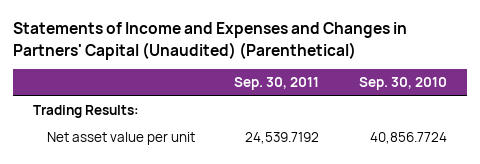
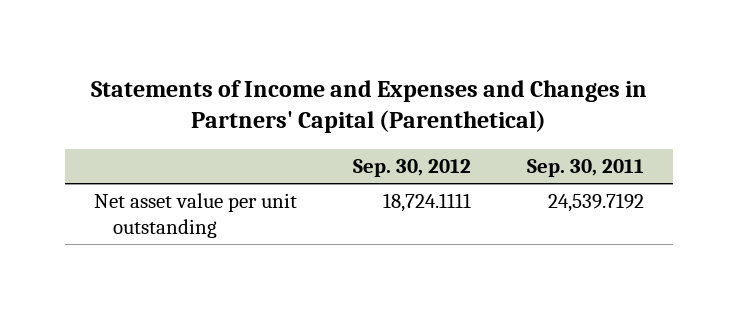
[13,22,408,60] Statements of Income and Expenses and Changes in Partners' Capital (Unaudited) (Parenthetical) -> [91,79,648,134] Statements of Income and Expenses and Changes in Partners' Capital (Parenthetical)
[358,77,447,91] Sep. 30, 2010 -> none
none -> [353,158,472,177] Sep. 30, 2012
[33,105,140,119] Trading Results: -> none
[46,132,195,146] Net asset value per unit -> [93,193,297,238] Net asset value per unit outstanding

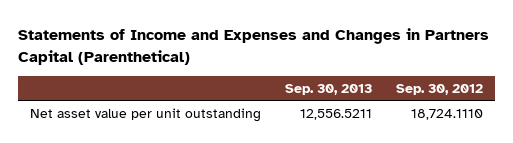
[91,79,648,134] Statements of Income and Expenses and Changes in Partners' Capital (Parenthetical) -> [18,28,490,66] Statements of Income and Expenses and Changes in Partners Capital (Parenthetical)
[527,158,645,177] Sep. 30, 2011 -> none
none -> [285,84,373,96] Sep. 30, 2013
[383,193,472,213] 18,724.1111 -> [410,108,483,120] 18,724.1110

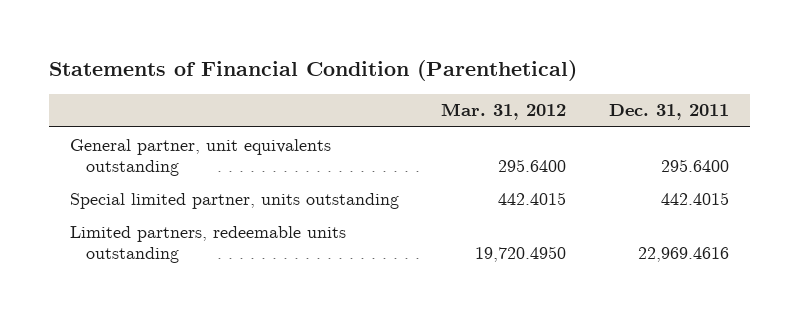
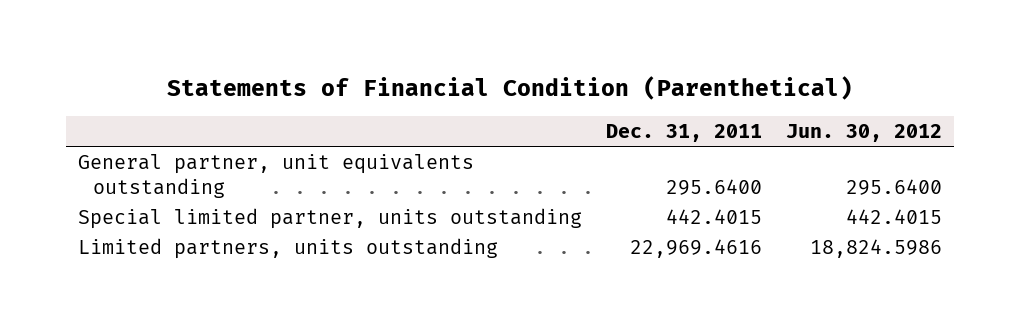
[441,103,567,121] Mar. 31, 2012 -> none
none -> [786,124,943,143] Jun. 30, 2012
[69,225,346,264] Limited partners, redeemable units outstanding -> [78,237,499,259] Limited partners, units outstanding

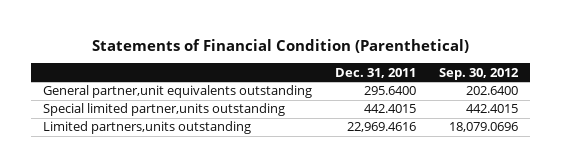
[786,124,943,143] Jun. 30, 2012 -> none
none -> [439,67,520,80] Sep. 30, 2012
[78,153,475,198] General partner, unit equivalents outstanding -> [43,85,313,99] General partner,unit equivalents outstanding
[78,207,583,229] Special limited partner, units outstanding -> [43,103,286,117] Special limited partner,units outstanding
[78,237,499,259] Limited partners, units outstanding -> [43,121,252,135] Limited partners,units outstanding

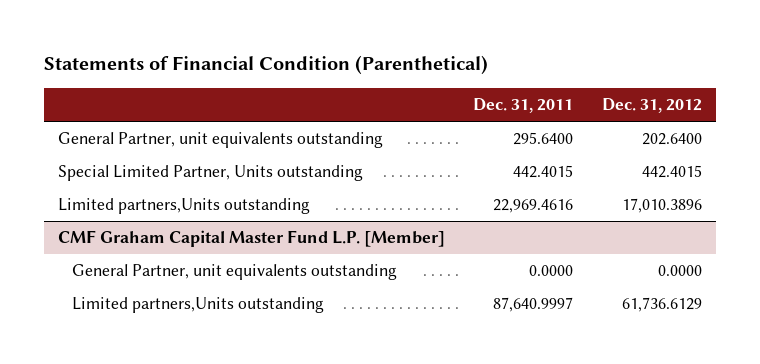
[439,67,520,80] Sep. 30, 2012 -> none
none -> [602,98,703,114] Dec. 31, 2012
[43,85,313,99] General partner,unit equivalents outstanding -> [57,132,383,149] General Partner, unit equivalents outstanding
[43,103,286,117] Special limited partner,units outstanding -> [57,165,363,182] Special Limited Partner, Units outstanding
[43,121,252,135] Limited partners,units outstanding -> [57,198,310,215] Limited partners,Units outstanding
none -> [57,230,445,248] CMF Graham Capital Master Fund L.P. [Member]
none -> [72,264,398,281] General Partner, unit equivalents outstanding
none -> [72,297,325,314] Limited partners,Units outstanding

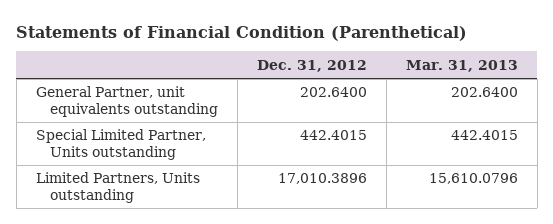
[473,98,574,114] Dec. 31, 2011 -> none
none -> [405,59,518,72] Mar. 31, 2013
[57,230,445,248] CMF Graham Capital Master Fund L.P. [Member] -> none
[72,264,398,281] General Partner, unit equivalents outstanding -> none
[72,297,325,314] Limited partners,Units outstanding -> none
[57,198,310,215] Limited partners,Units outstanding -> [35,172,200,203] Limited Partners, Units outstanding

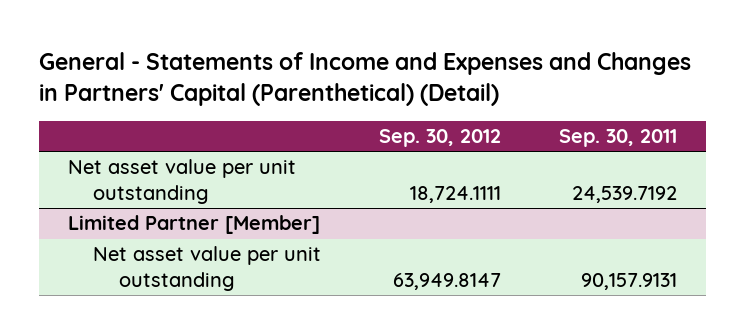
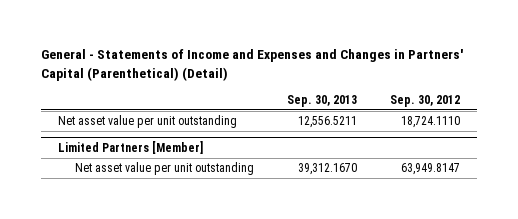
[559,129,678,148] Sep. 30, 2011 -> none
none -> [287,94,358,107] Sep. 30, 2013
[410,185,502,203] 18,724.1111 -> [401,116,461,129] 18,724.1110
[68,215,321,235] Limited Partner [Member] -> [57,141,203,155] Limited Partners [Member]

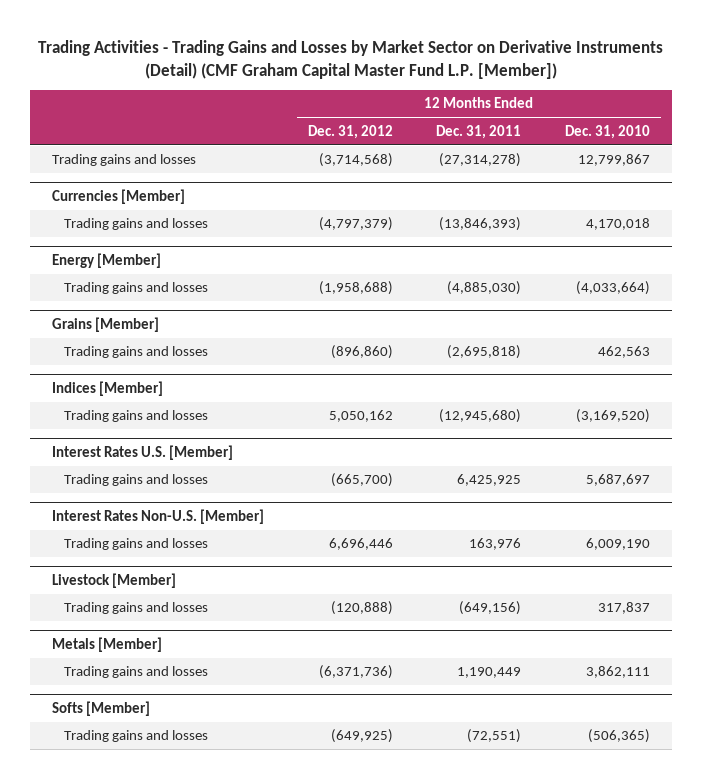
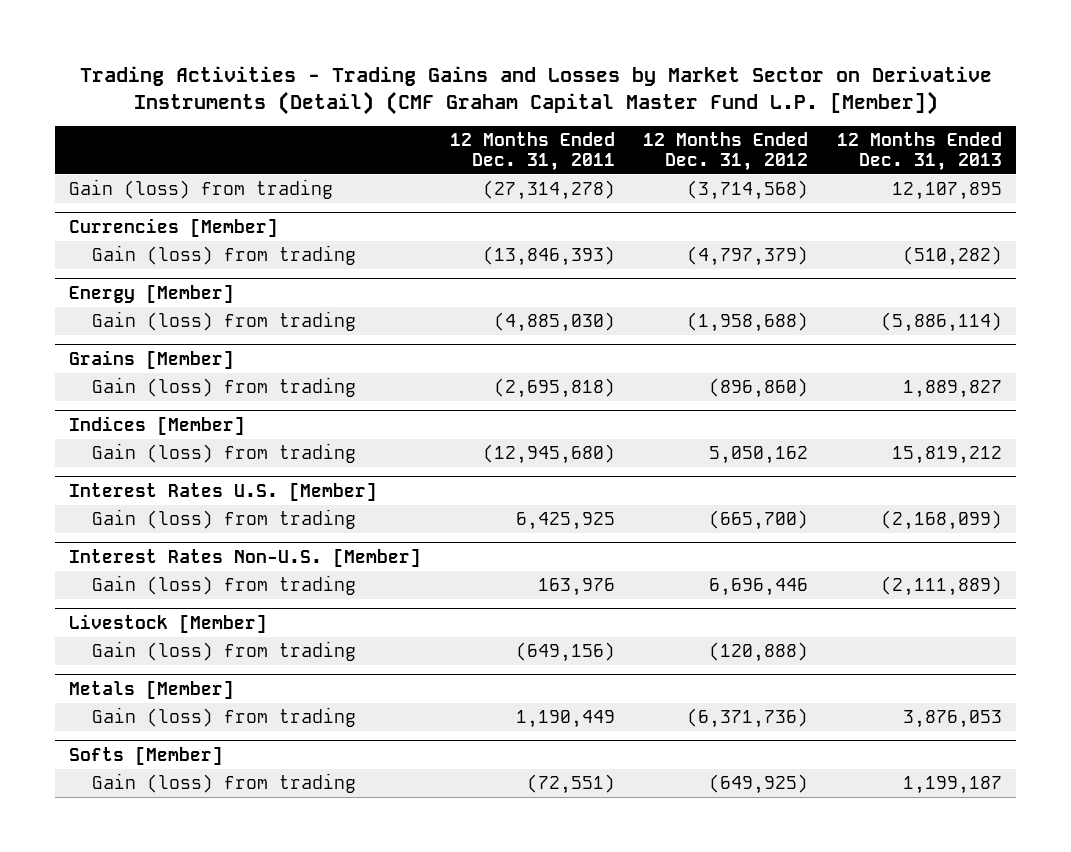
[564,124,650,139] Dec. 31, 2010 -> none
none -> [836,131,1002,171] 12 Months Ended Dec. 31, 2013
[52,154,197,167] Trading gains and losses -> [69,178,334,199] Gain (loss) from trading
[64,218,209,231] Trading gains and losses -> [91,244,356,265] Gain (loss) from trading
[64,282,209,295] Trading gains and losses -> [91,310,356,331] Gain (loss) from trading
[64,346,209,359] Trading gains and losses -> [91,376,356,397] Gain (loss) from trading
[64,410,209,423] Trading gains and losses -> [91,442,356,463] Gain (loss) from trading
[64,474,209,487] Trading gains and losses -> [91,508,356,529] Gain (loss) from trading
[64,538,209,551] Trading gains and losses -> [91,574,356,595] Gain (loss) from trading
[64,602,209,615] Trading gains and losses -> [91,640,356,661] Gain (loss) from trading
[64,666,209,679] Trading gains and losses -> [91,706,356,727] Gain (loss) from trading
[64,730,209,743] Trading gains and losses -> [91,772,356,793] Gain (loss) from trading

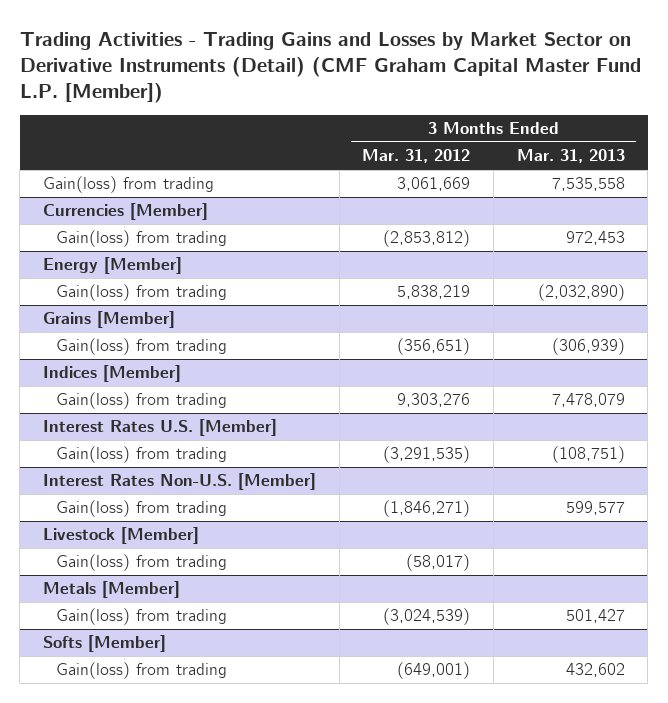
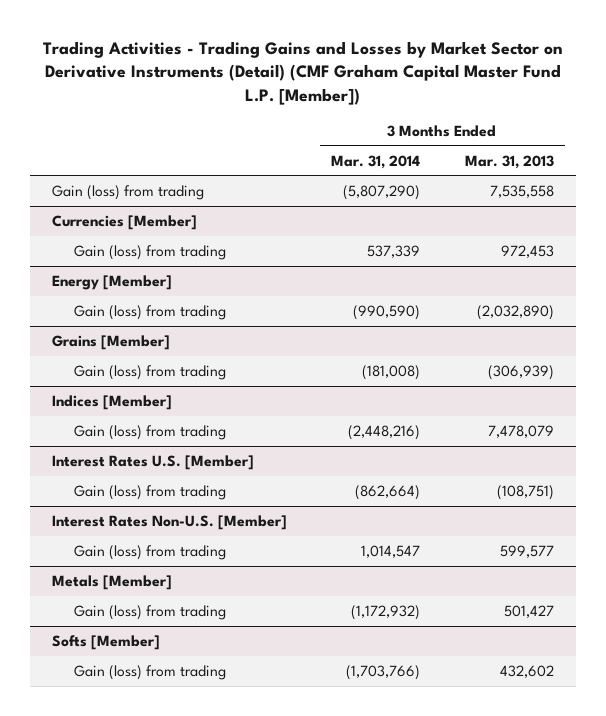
[362,149,471,164] Mar. 31, 2012 -> none
none -> [331,154,421,169] Mar. 31, 2014
[43,176,215,194] Gain(loss) from trading -> [51,184,204,200] Gain (loss) from trading
[56,230,228,248] Gain(loss) from trading -> [74,244,227,260] Gain (loss) from trading
[56,284,228,302] Gain(loss) from trading -> [74,304,227,320] Gain (loss) from trading
[56,338,228,356] Gain(loss) from trading -> [74,364,227,380] Gain (loss) from trading
[56,392,228,410] Gain(loss) from trading -> [74,424,227,440] Gain (loss) from trading
[56,446,228,464] Gain(loss) from trading -> [74,484,227,500] Gain (loss) from trading
[43,527,200,545] Livestock [Member] -> none
[56,554,228,572] Gain(loss) from trading -> none
[56,500,228,518] Gain(loss) from trading -> [74,544,227,560] Gain (loss) from trading
[56,608,228,626] Gain(loss) from trading -> [74,604,227,620] Gain (loss) from trading
[56,662,228,680] Gain(loss) from trading -> [74,664,227,680] Gain (loss) from trading

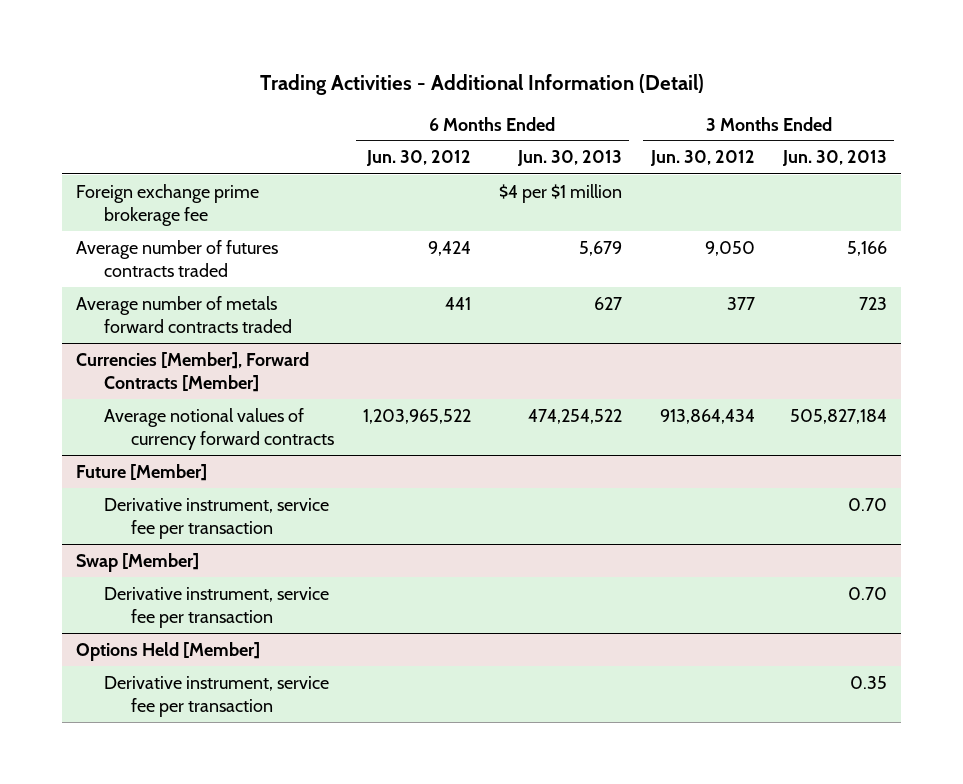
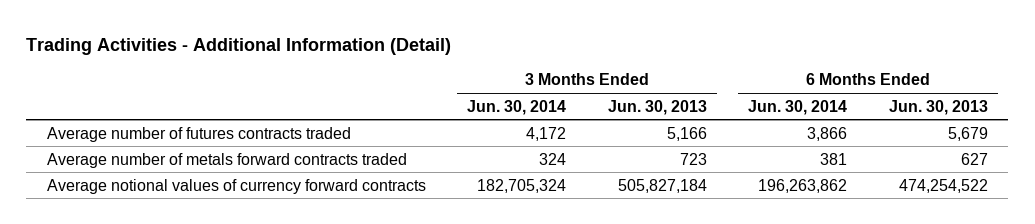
[365,150,471,167] Jun. 30, 2012 -> none
[649,150,755,167] Jun. 30, 2012 -> none
none -> [467,99,567,115] Jun. 30, 2014
none -> [748,99,848,115] Jun. 30, 2014
[76,183,260,226] Foreign exchange prime brokerage fee -> none
[76,351,310,392] Currencies [Member], Forward Contracts [Member] -> none
[76,463,208,481] Future [Member] -> none
[103,497,329,539] Derivative instrument, service fee per transaction -> none
[76,552,200,572] Swap [Member] -> none
[103,586,329,628] Derivative instrument, service fee per transaction -> none
[76,641,261,661] Options Held [Member] -> none
[103,675,329,717] Derivative instrument, service fee per transaction -> none

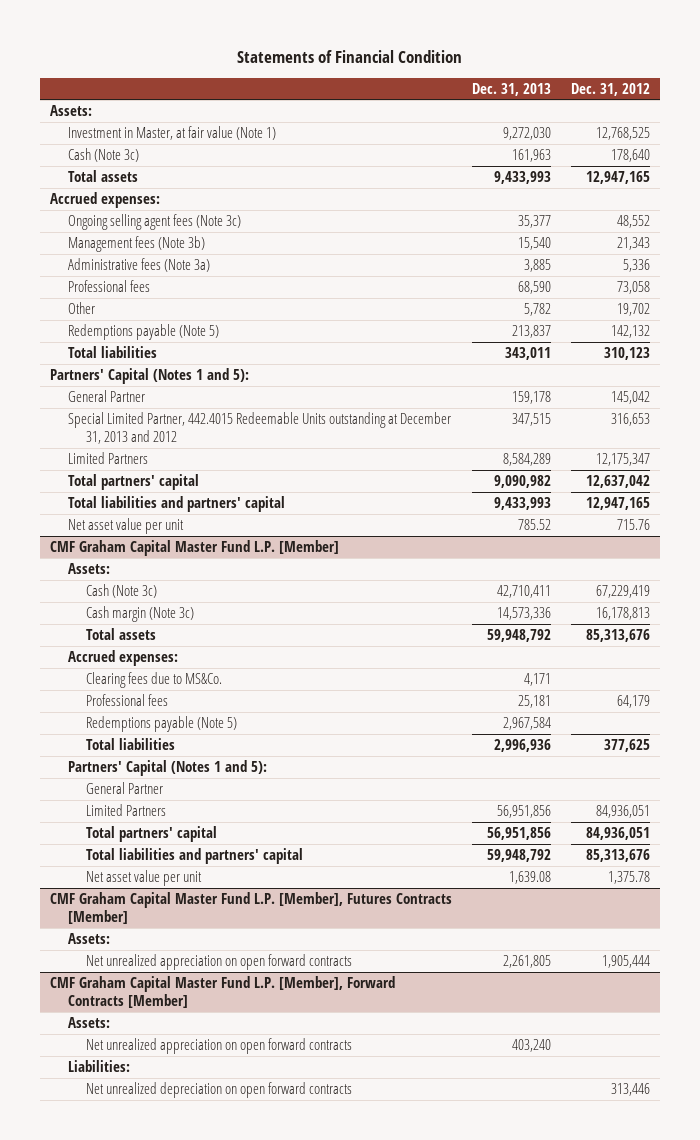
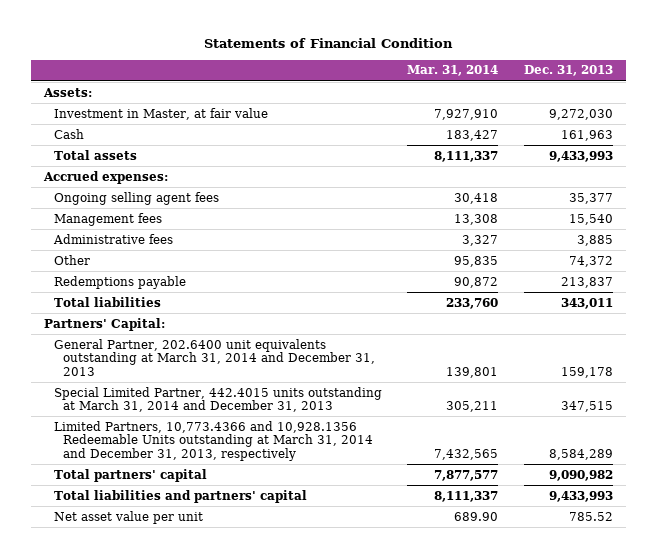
[571,82,651,96] Dec. 31, 2012 -> none
none -> [407,65,499,77] Mar. 31, 2014
[67,126,276,141] Investment in Master, at fair value (Note 1) -> [53,107,268,120] Investment in Master, at fair value
[67,148,139,163] Cash (Note 3c) -> [53,128,84,139] Cash
[67,280,150,293] Professional fees -> none
[67,214,241,231] Ongoing selling agent fees (Note 3c) -> [53,191,219,205] Ongoing selling agent fees
[67,236,205,253] Management fees (Note 3b) -> [53,212,162,226] Management fees
[67,258,210,273] Administrative fees (Note 3a) -> [52,233,173,244] Administrative fees
[523,303,551,317] 5,782 -> [569,255,614,267] 74,372
[67,324,219,341] Redemptions payable (Note 5) -> [53,275,186,289] Redemptions payable
[49,368,249,385] Partners' Capital (Notes 1 and 5): -> [43,317,165,331] Partners' Capital:
[67,390,145,403] General Partner -> [53,338,376,376] General Partner, 202.6400 unit equivalents outstanding at March 31, 2014 and December 31, 2013
[67,412,451,445] Special Limited Partner, 442.4015 Redeemable Units outstanding at December 31, 2013 and 2012 -> [53,386,382,413] Special Limited Partner, 442.4015 units outstanding at March 31, 2014 and December 31, 2013
[67,452,148,465] Limited Partners -> [53,420,374,461] Limited Partners, 10,773.4366 and 10,928.1356 Redeemable Units outstanding at March 31, 2014 and December 31, 2013, respectively
[49,540,339,557] CMF Graham Capital Master Fund L.P. [Member] -> none
[67,563,110,575] Assets: -> none
[86,584,158,599] Cash (Note 3c) -> none
[86,606,195,623] Cash margin (Note 3c) -> none
[86,628,157,641] Total assets -> none
[67,650,178,667] Accrued expenses: -> none
[86,672,223,689] Clearing fees due to MS&Co. -> none
[86,694,169,707] Professional fees -> none
[86,716,238,733] Redemptions payable (Note 5) -> none
[86,738,176,751] Total liabilities -> none
[67,760,267,777] Partners' Capital (Notes 1 and 5): -> none
[86,782,164,795] General Partner -> none
[86,804,167,817] Limited Partners -> none
[86,826,218,843] Total partners' capital -> none
[86,848,304,865] Total liabilities and partners' capital -> none
[86,870,203,887] Net asset value per unit -> none
[49,892,452,925] CMF Graham Capital Master Fund L.P. [Member], Futures Contracts [Member] -> none
[67,933,110,945] Assets: -> none
[86,954,353,971] Net unrealized appreciation on open forward contracts -> none
[49,976,395,1009] CMF Graham Capital Master Fund L.P. [Member], Forward Contracts [Member] -> none
[67,1017,110,1029] Assets: -> none
[86,1038,353,1055] Net unrealized appreciation on open forward contracts -> none
[67,1060,130,1073] Liabilities: -> none
[86,1082,353,1099] Net unrealized depreciation on open forward contracts -> none

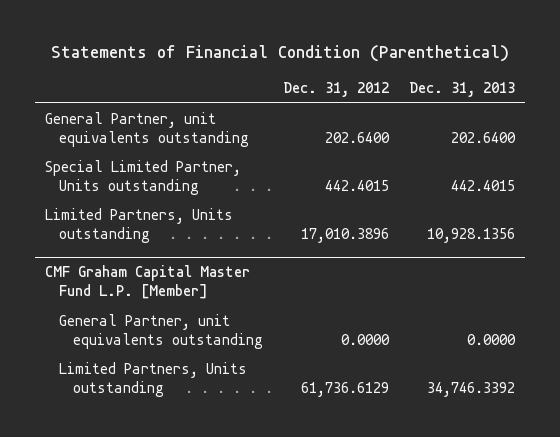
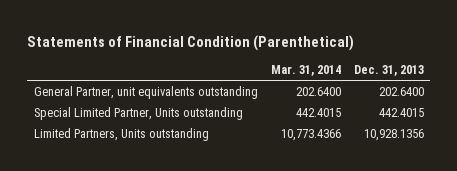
[283,82,390,98] Dec. 31, 2012 -> none
none -> [270,65,341,77] Mar. 31, 2014
[45,265,251,300] CMF Graham Capital Master Fund L.P. [Member] -> none
[59,313,264,349] General Partner, unit equivalents outstanding -> none
[59,361,248,397] Limited Partners, Units outstanding -> none

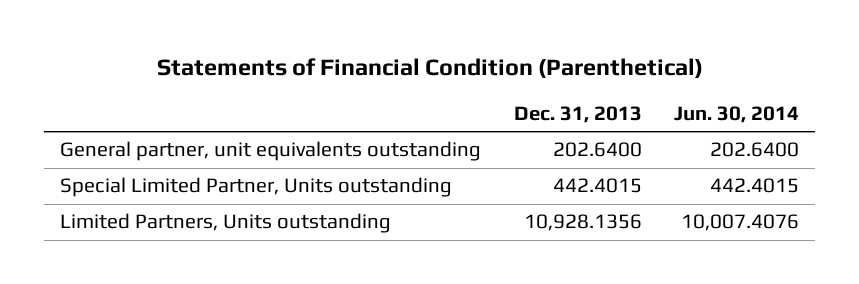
[270,65,341,77] Mar. 31, 2014 -> none
none -> [674,105,800,123] Jun. 30, 2014
[33,86,258,100] General Partner, unit equivalents outstanding -> [59,141,481,162] General partner, unit equivalents outstanding

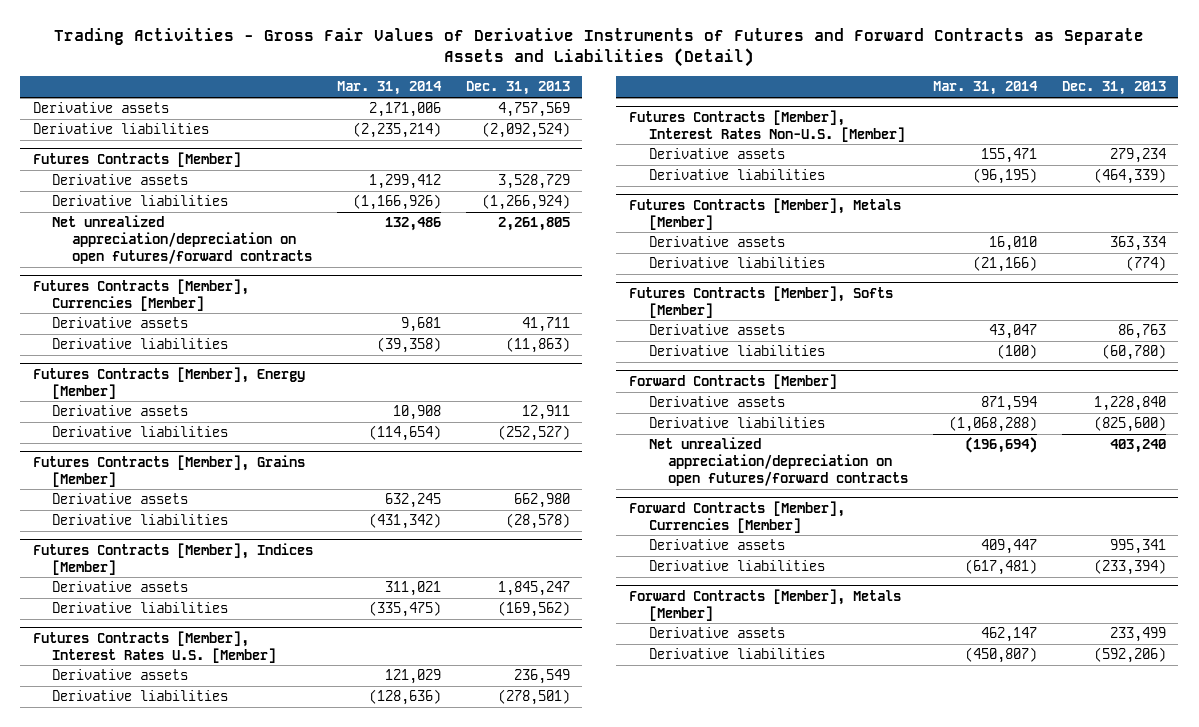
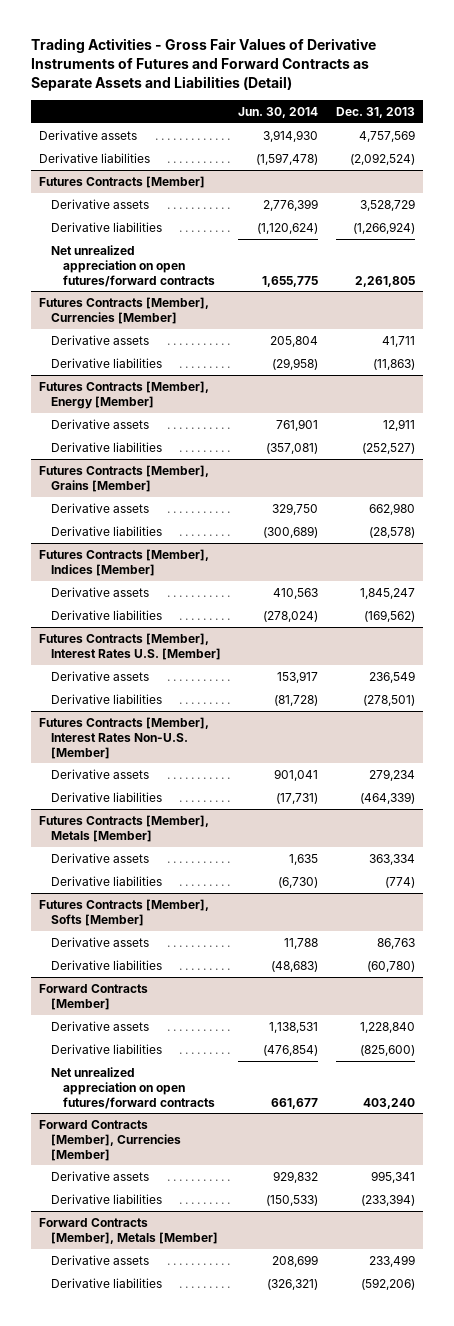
[337,81,443,96] Mar. 31, 2014 -> none
none -> [238,106,319,118] Jun. 30, 2014
[52,215,313,265] Net unrealized appreciation/depreciation on open futures/forward contracts -> [51,244,215,287] Net unrealized appreciation on open futures/forward contracts
[648,437,909,487] Net unrealized appreciation/depreciation on open futures/forward contracts -> [51,1066,215,1109] Net unrealized appreciation on open futures/forward contracts

